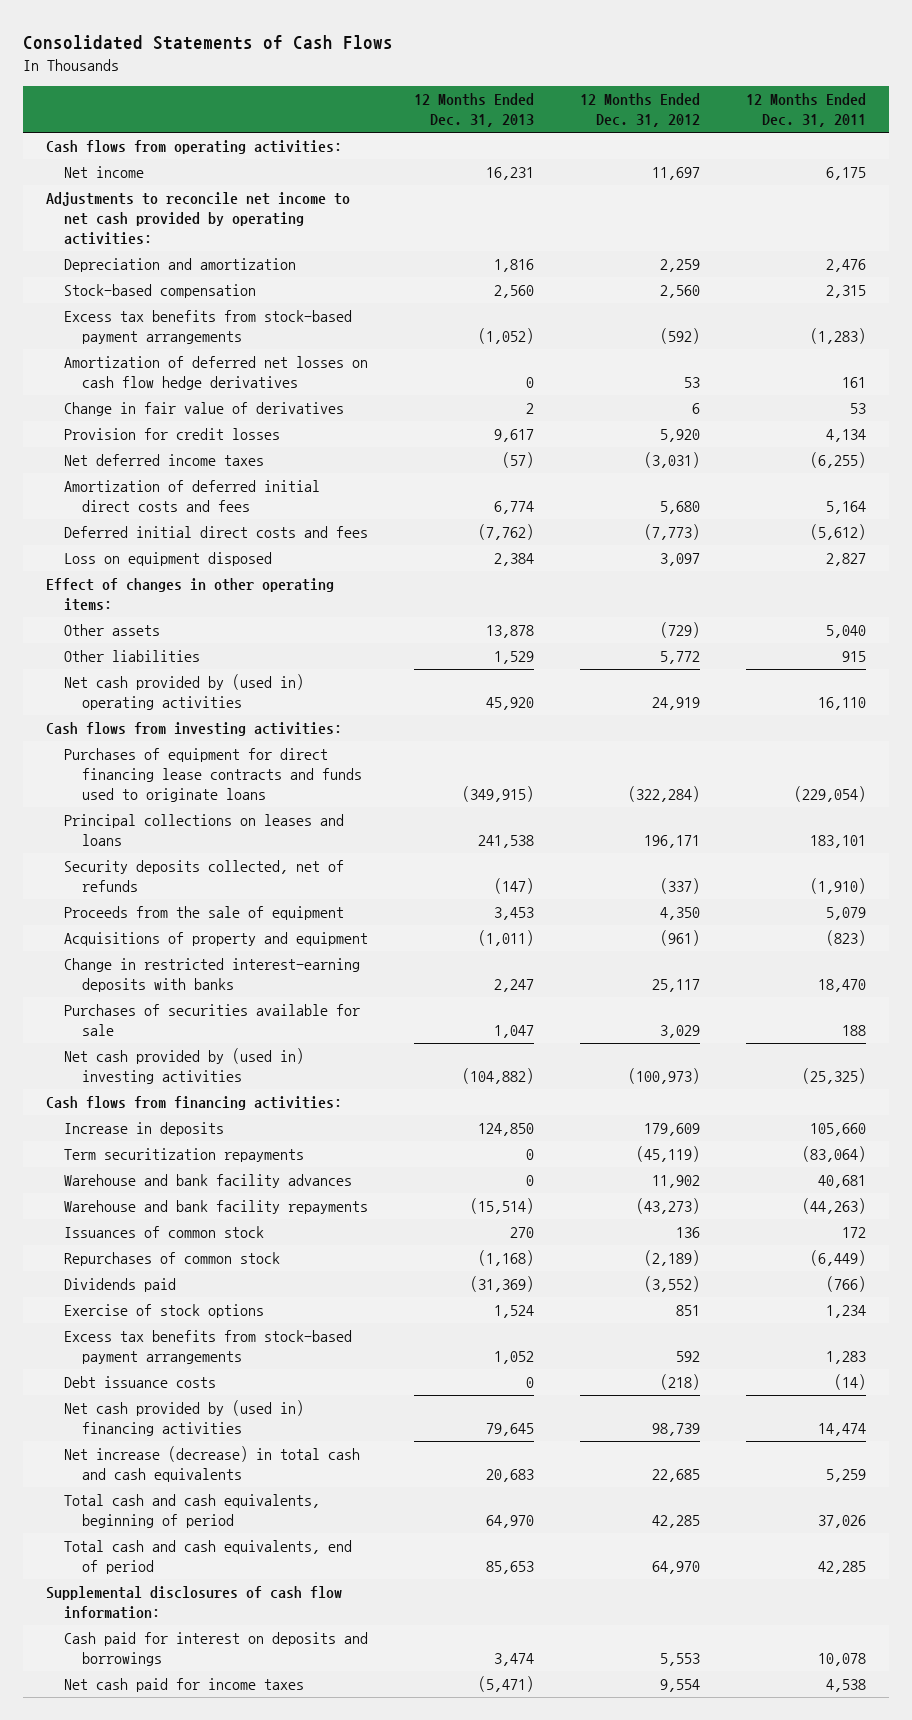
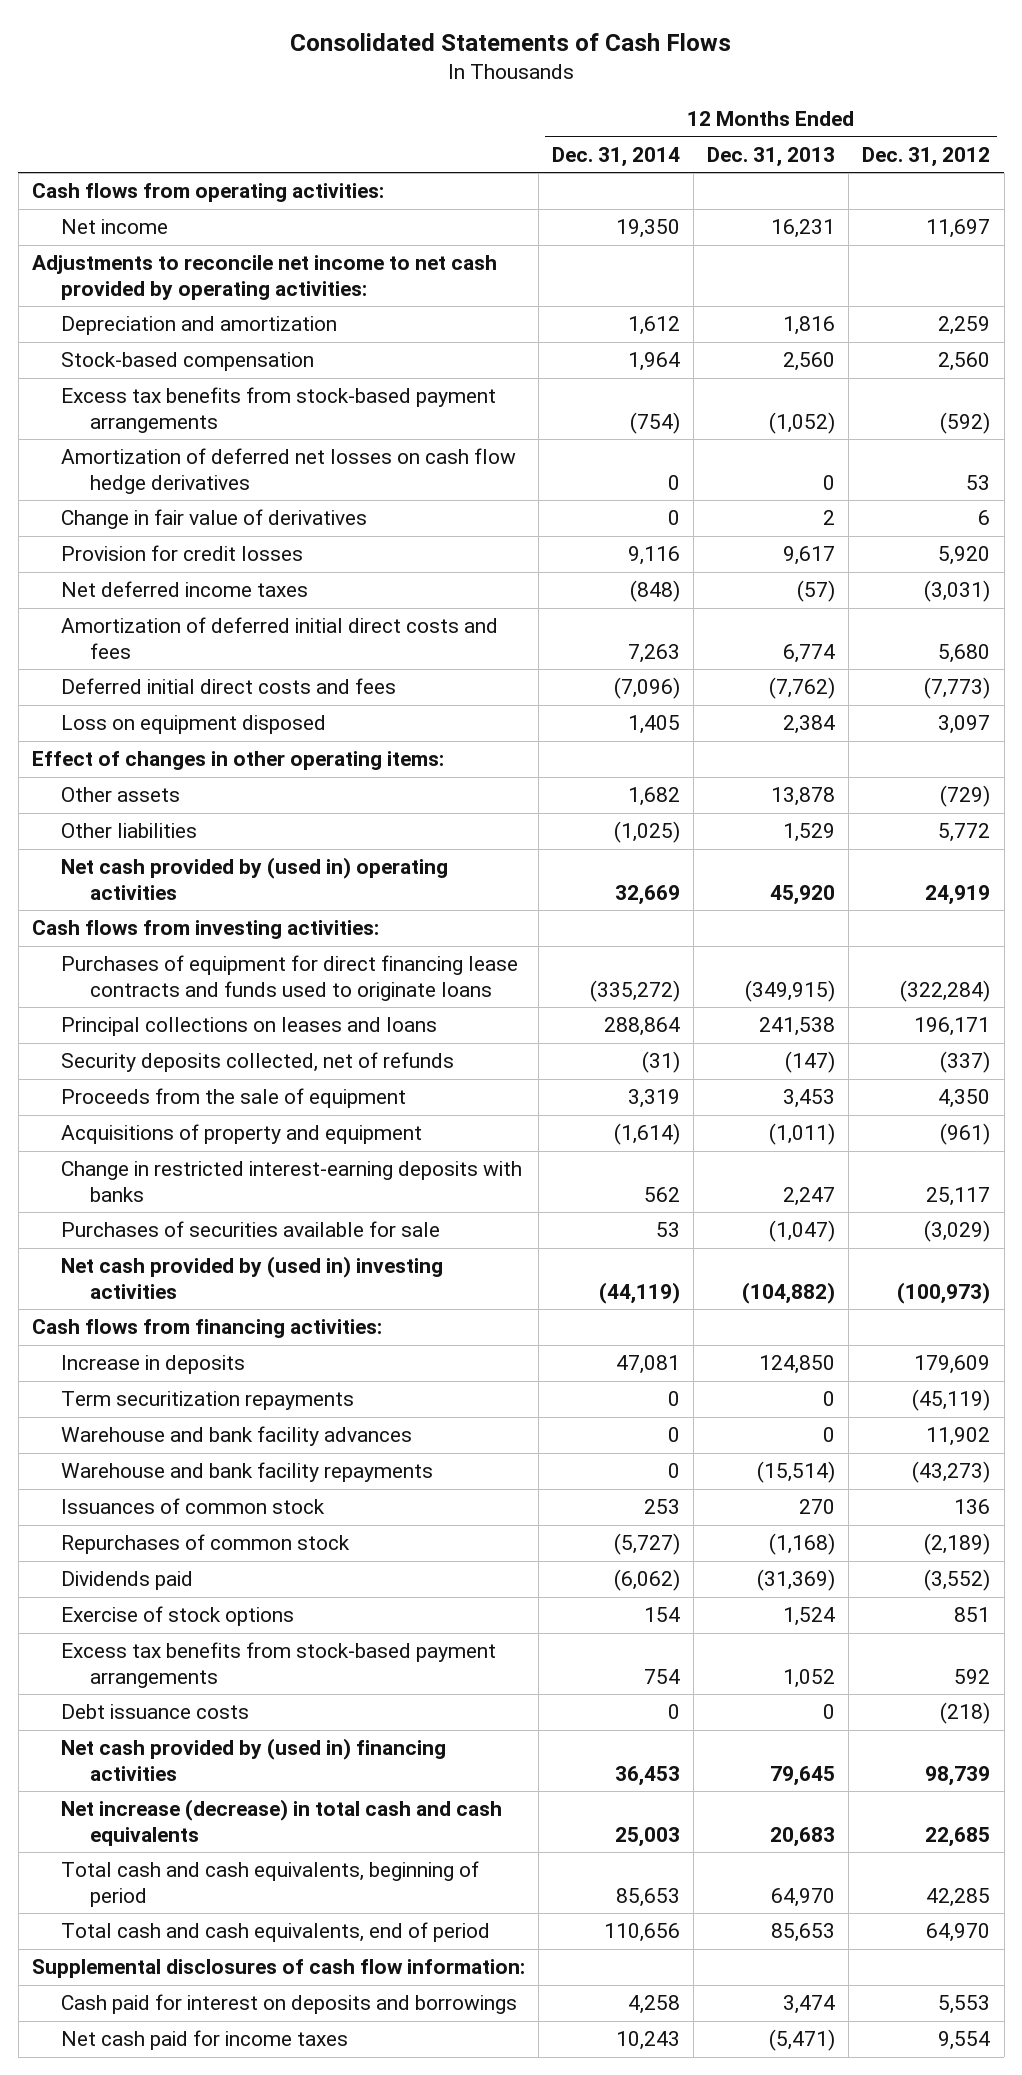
[745,93,866,128] 12 Months Ended Dec. 31, 2011 -> none
none -> [552,146,681,167] Dec. 31, 2014
[493,1025,534,1039] 1,047 -> [769,1220,836,1243] (1,047)
[659,1025,700,1039] 3,029 -> [924,1220,991,1243] (3,029)

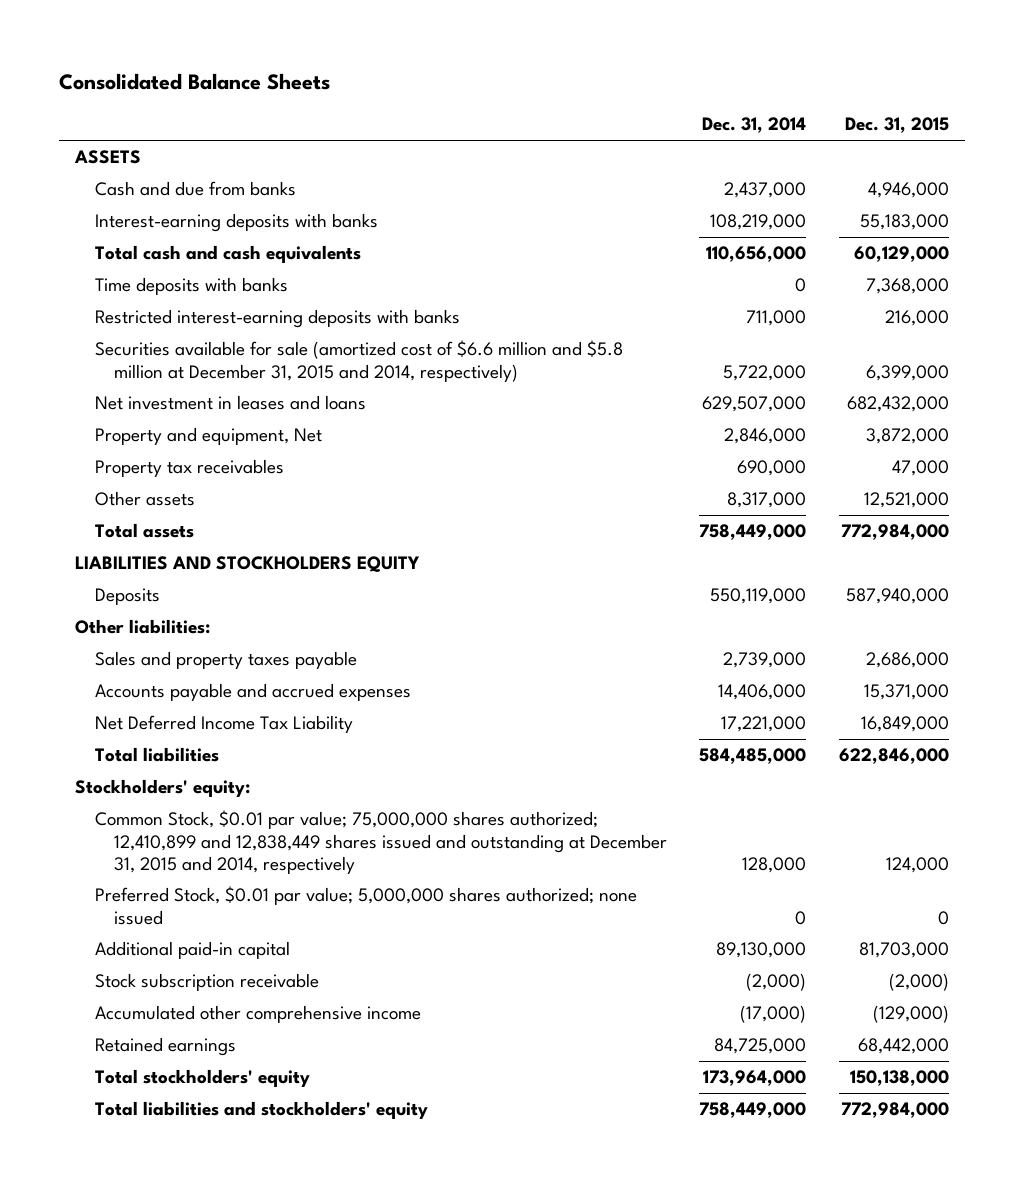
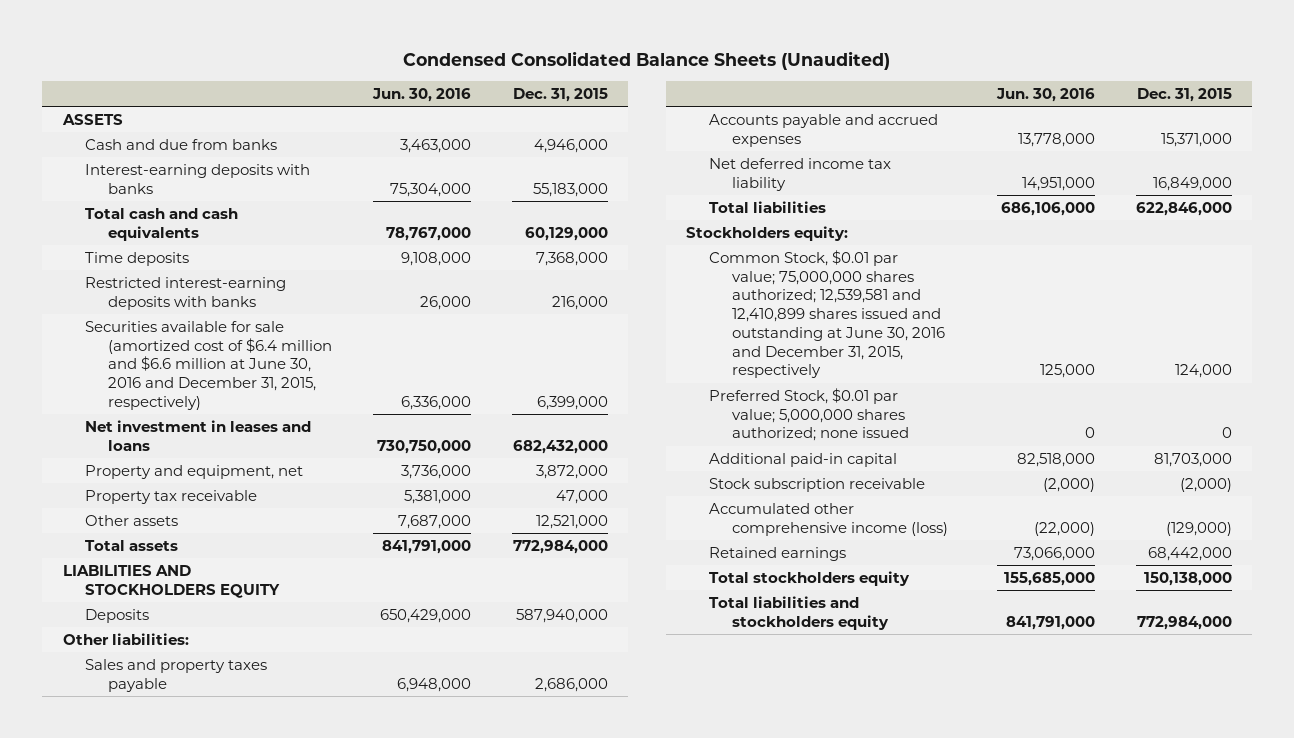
[59,72,331,90] Consolidated Balance Sheets -> [403,50,891,70] Condensed Consolidated Balance Sheets (Unaudited)
[702,117,807,134] Dec. 31, 2014 -> none
none -> [371,87,471,102] Jun. 30, 2016
[94,277,288,296] Time deposits with banks -> [85,251,190,266] Time deposits
[94,340,623,382] Securities available for sale (amortized cost of $6.6 million and $5.8 million at December 31, 2015 and 2014, respectively) -> [85,320,332,410] Securities available for sale (amortized cost of $6.4 million and $6.6 million at June 30, 2016 and December 31, 2015, respectively)
[94,427,322,446] Property and equipment, Net -> [85,464,304,479] Property and equipment, net
[94,459,284,478] Property tax receivables -> [85,489,258,504] Property tax receivable
[94,715,353,734] Net Deferred Income Tax Liability -> [708,157,891,191] Net deferred income tax liability
[75,779,251,798] Stockholders' equity: -> [686,225,849,241] Stockholders equity:
[94,810,667,874] Common Stock, $0.01 par value; 75,000,000 shares authorized; 12,410,899 and 12,838,449 shares issued and outstanding at December 31, 2015 and 2014, respectively -> [708,249,945,379] Common Stock, $0.01 par value; 75,000,000 shares authorized; 12,539,581 and 12,410,899 shares issued and outstanding at June 30, 2016 and December 31, 2015, respectively
[94,1005,421,1024] Accumulated other comprehensive income -> [708,502,948,536] Accumulated other comprehensive income (loss)
[94,1069,310,1088] Total stockholders' equity -> [708,570,910,586] Total stockholders equity
[94,1101,428,1120] Total liabilities and stockholders' equity -> [708,595,889,630] Total liabilities and stockholders equity

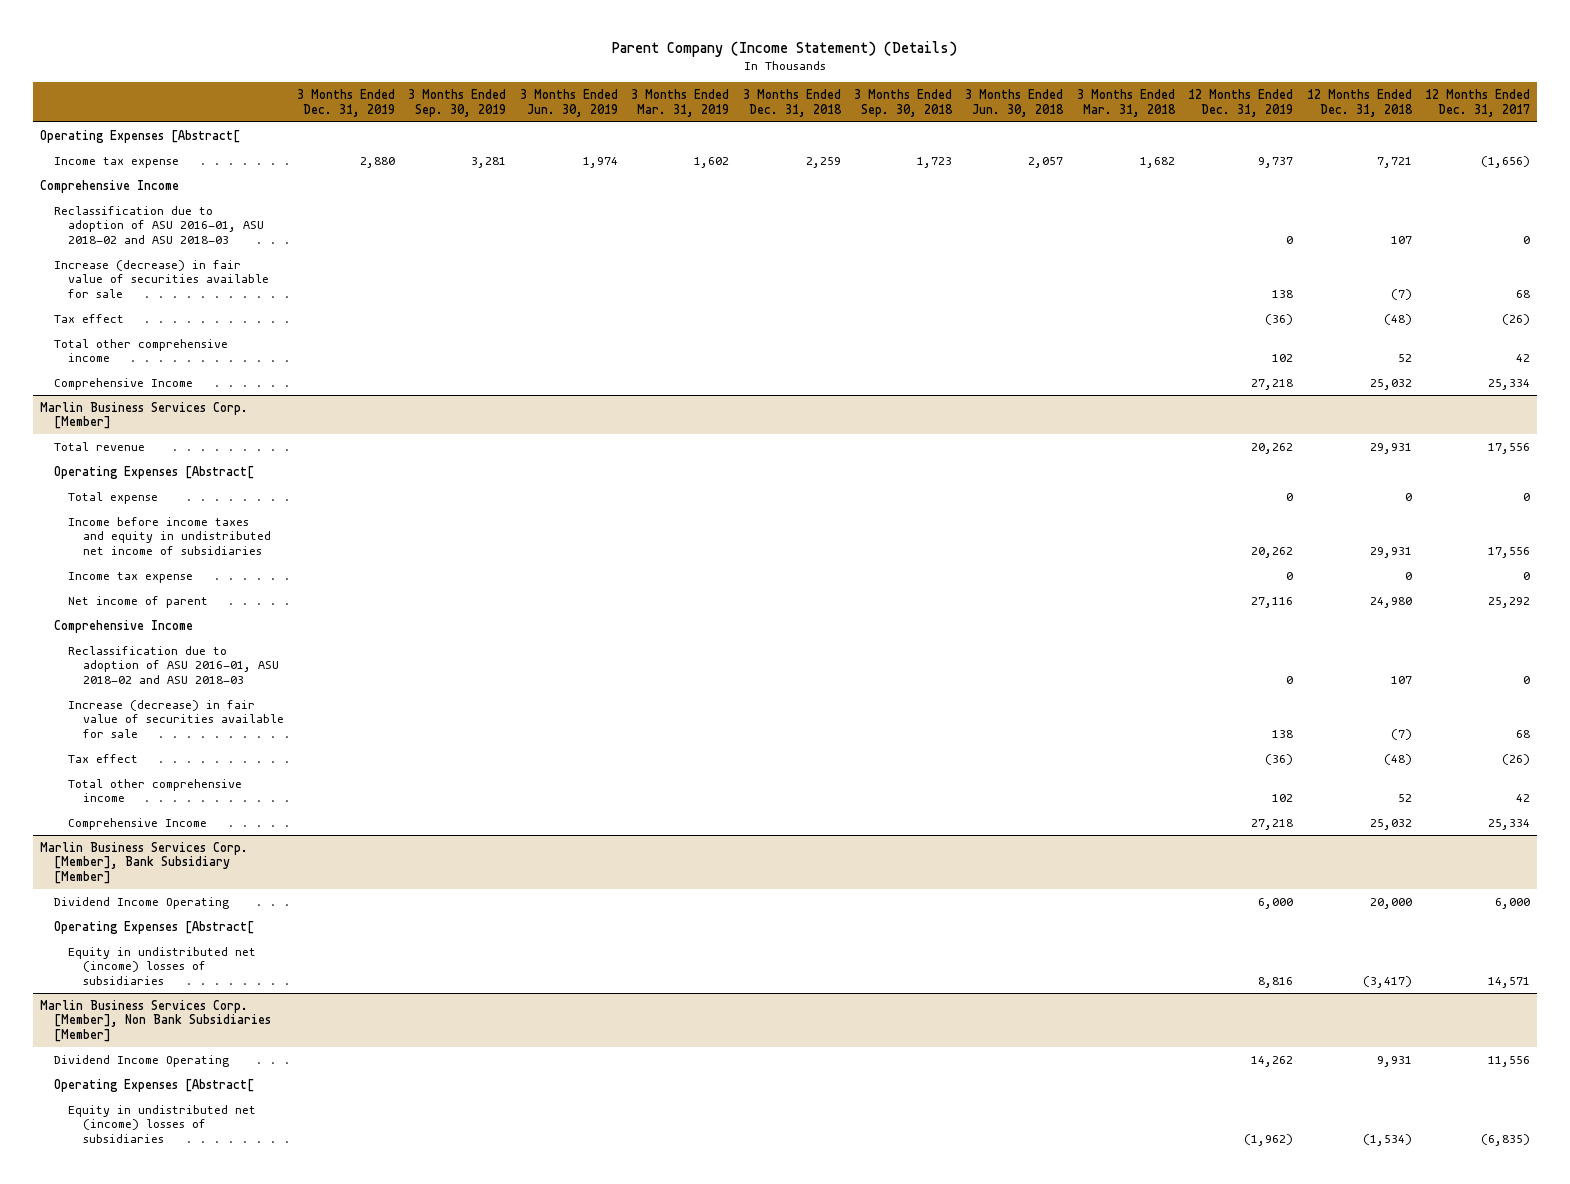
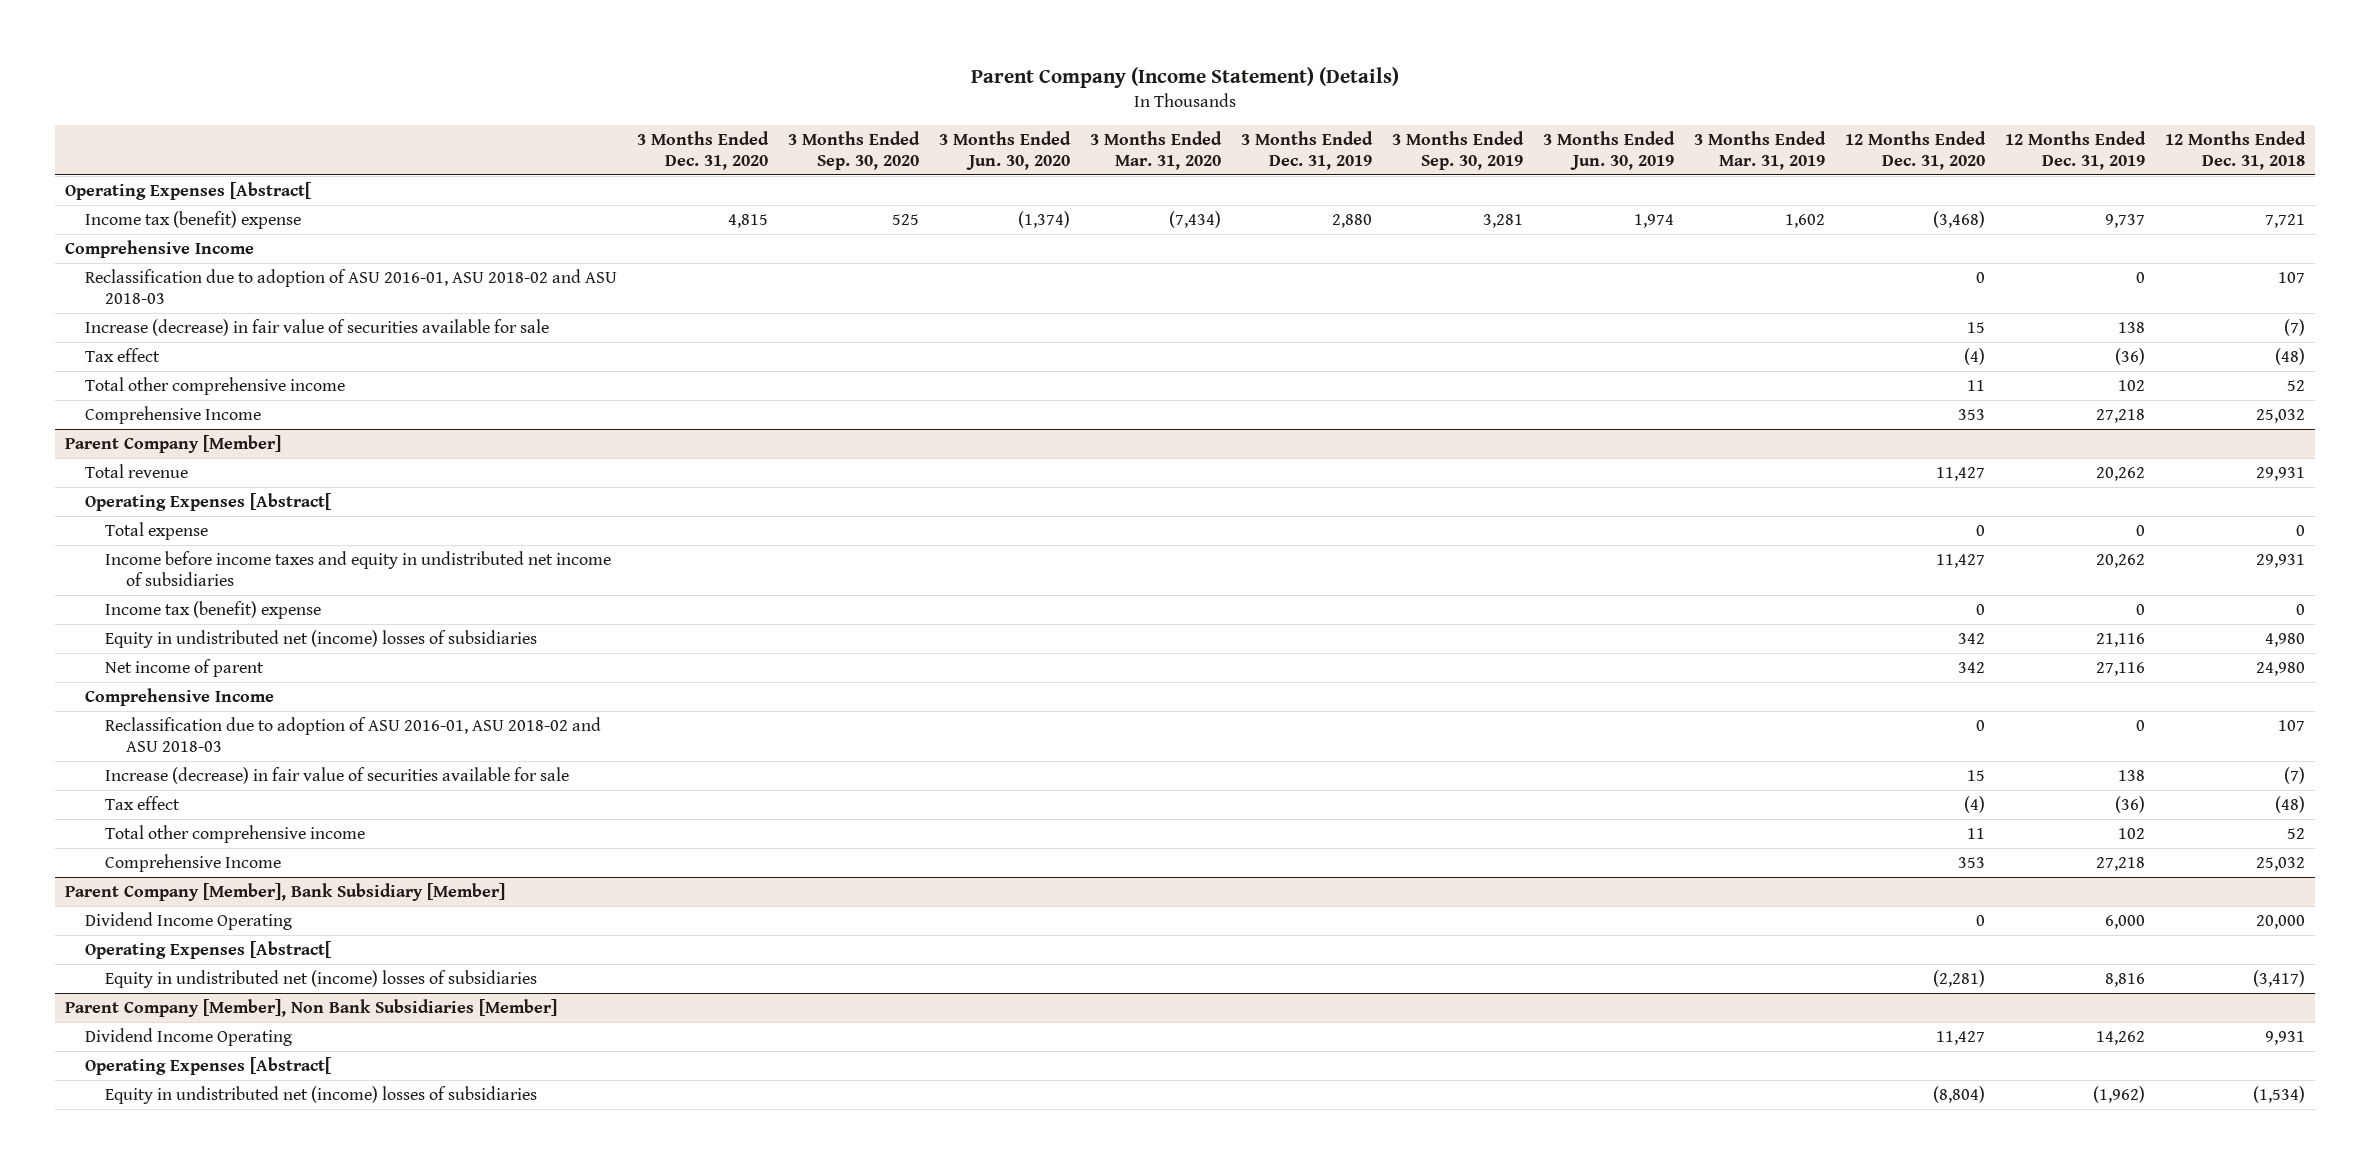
[742,88,842,117] 3 Months Ended Dec. 31, 2018 -> none
[854,88,954,117] 3 Months Ended Sep. 30, 2018 -> none
[965,88,1065,117] 3 Months Ended Jun. 30, 2018 -> none
[1076,88,1176,117] 3 Months Ended Mar. 31, 2018 -> none
[1425,88,1531,117] 12 Months Ended Dec. 31, 2017 -> none
none -> [637,130,770,170] 3 Months Ended Dec. 31, 2020
none -> [787,130,920,170] 3 Months Ended Sep. 30, 2020
none -> [938,130,1071,170] 3 Months Ended Jun. 30, 2020
none -> [1089,130,1222,170] 3 Months Ended Mar. 31, 2020
none -> [1844,130,1986,170] 12 Months Ended Dec. 31, 2020
[54,156,180,168] Income tax expense -> [85,211,302,230] Income tax (benefit) expense
[39,401,248,430] Marlin Business Services Corp. [Member] -> none
none -> [64,435,281,454] Parent Company [Member]
[68,571,194,583] Income tax expense -> [105,601,322,620] Income tax (benefit) expense
none -> [105,630,538,649] Equity in undistributed net (income) losses of subsidiaries
[39,841,248,884] Marlin Business Services Corp. [Member], Bank Subsidiary [Member] -> none
none -> [64,883,505,902] Parent Company [Member], Bank Subsidiary [Member]
[39,999,272,1042] Marlin Business Services Corp. [Member], Non Bank Subsidiaries [Member] -> none
none -> [64,999,557,1018] Parent Company [Member], Non Bank Subsidiaries [Member]

